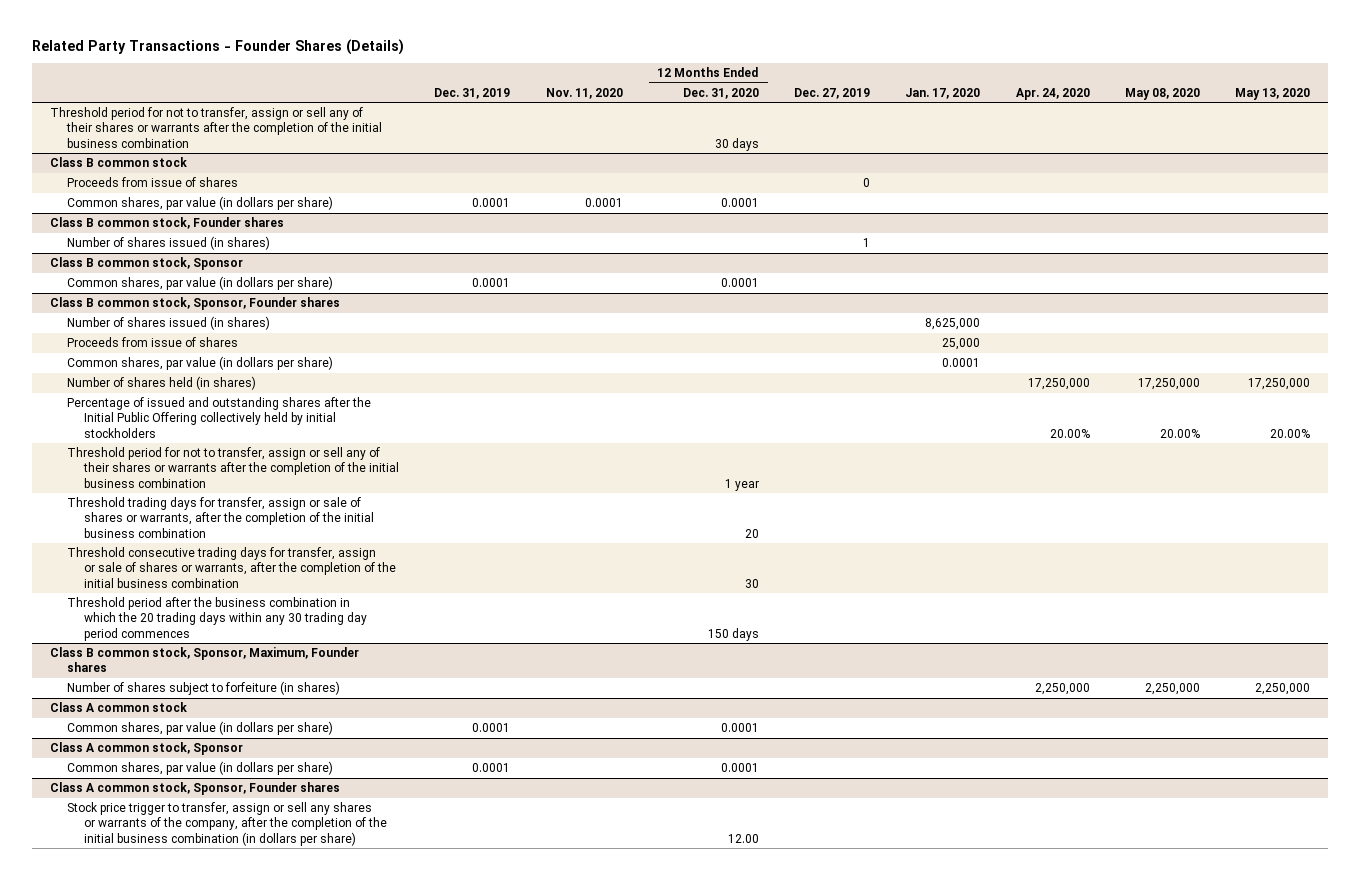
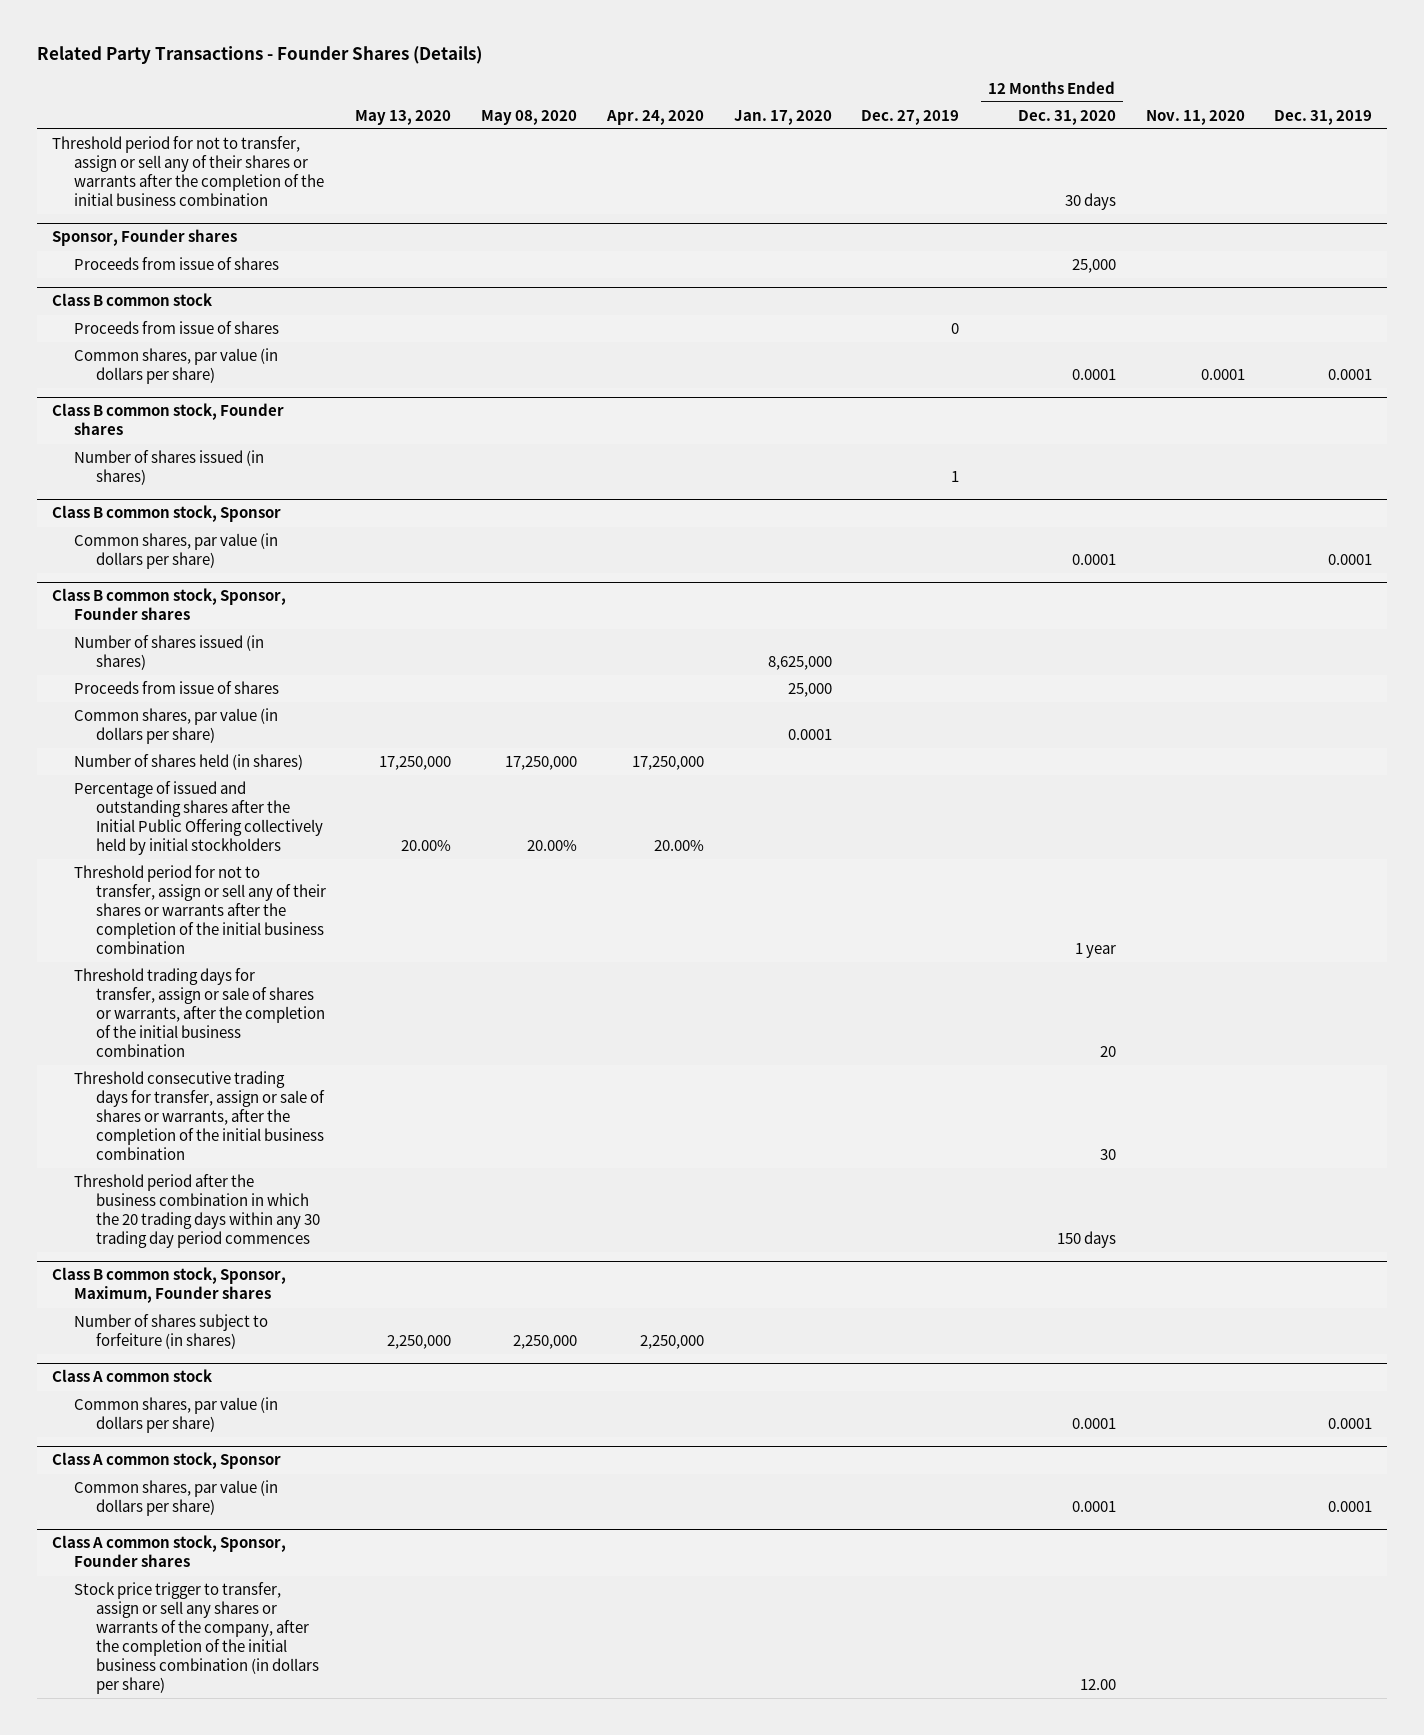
none -> [51,229,237,247] Sponsor, Founder shares
none -> [73,256,279,270] Proceeds from issue of shares

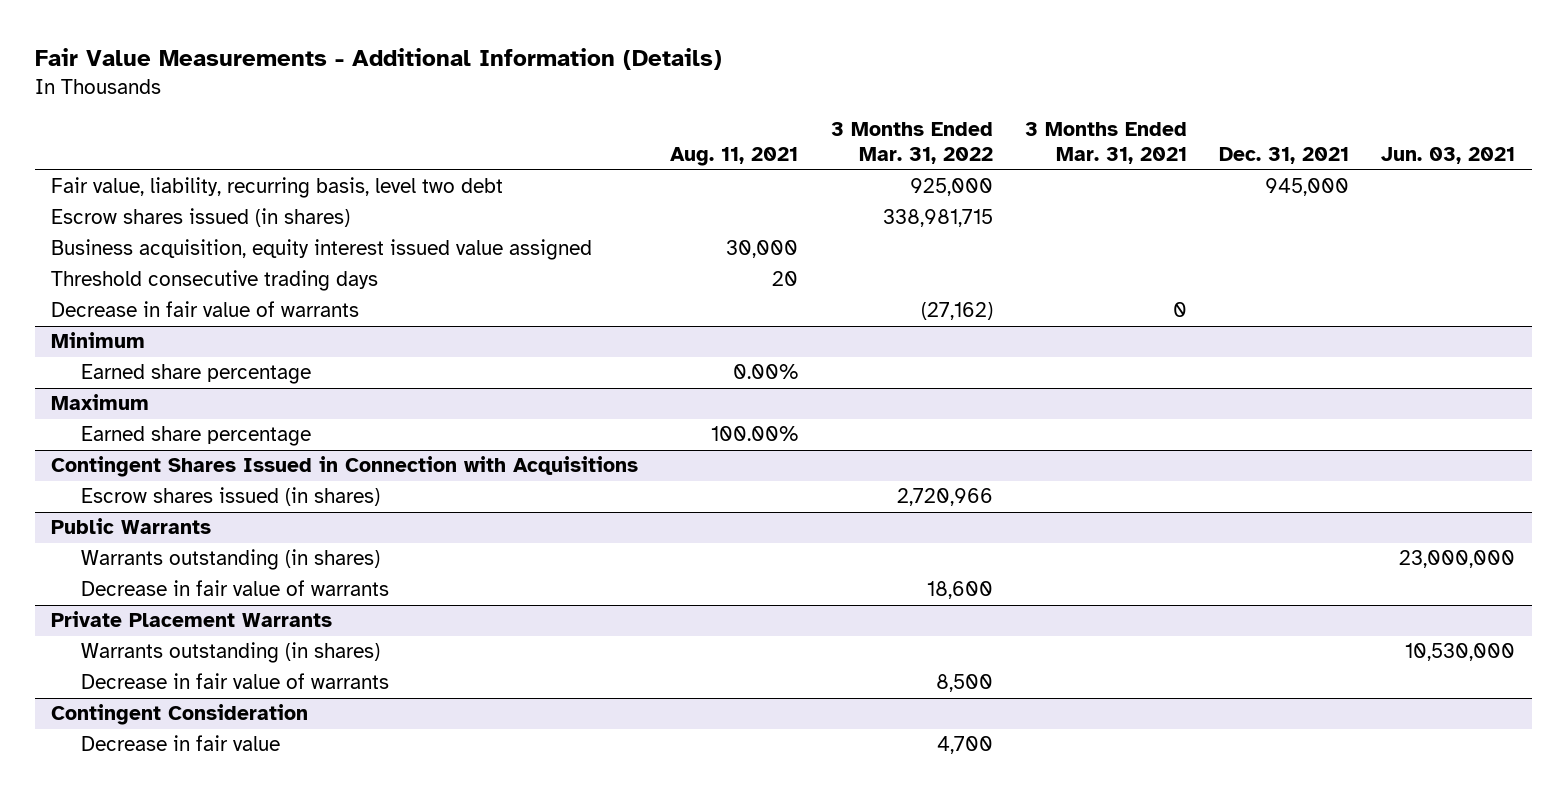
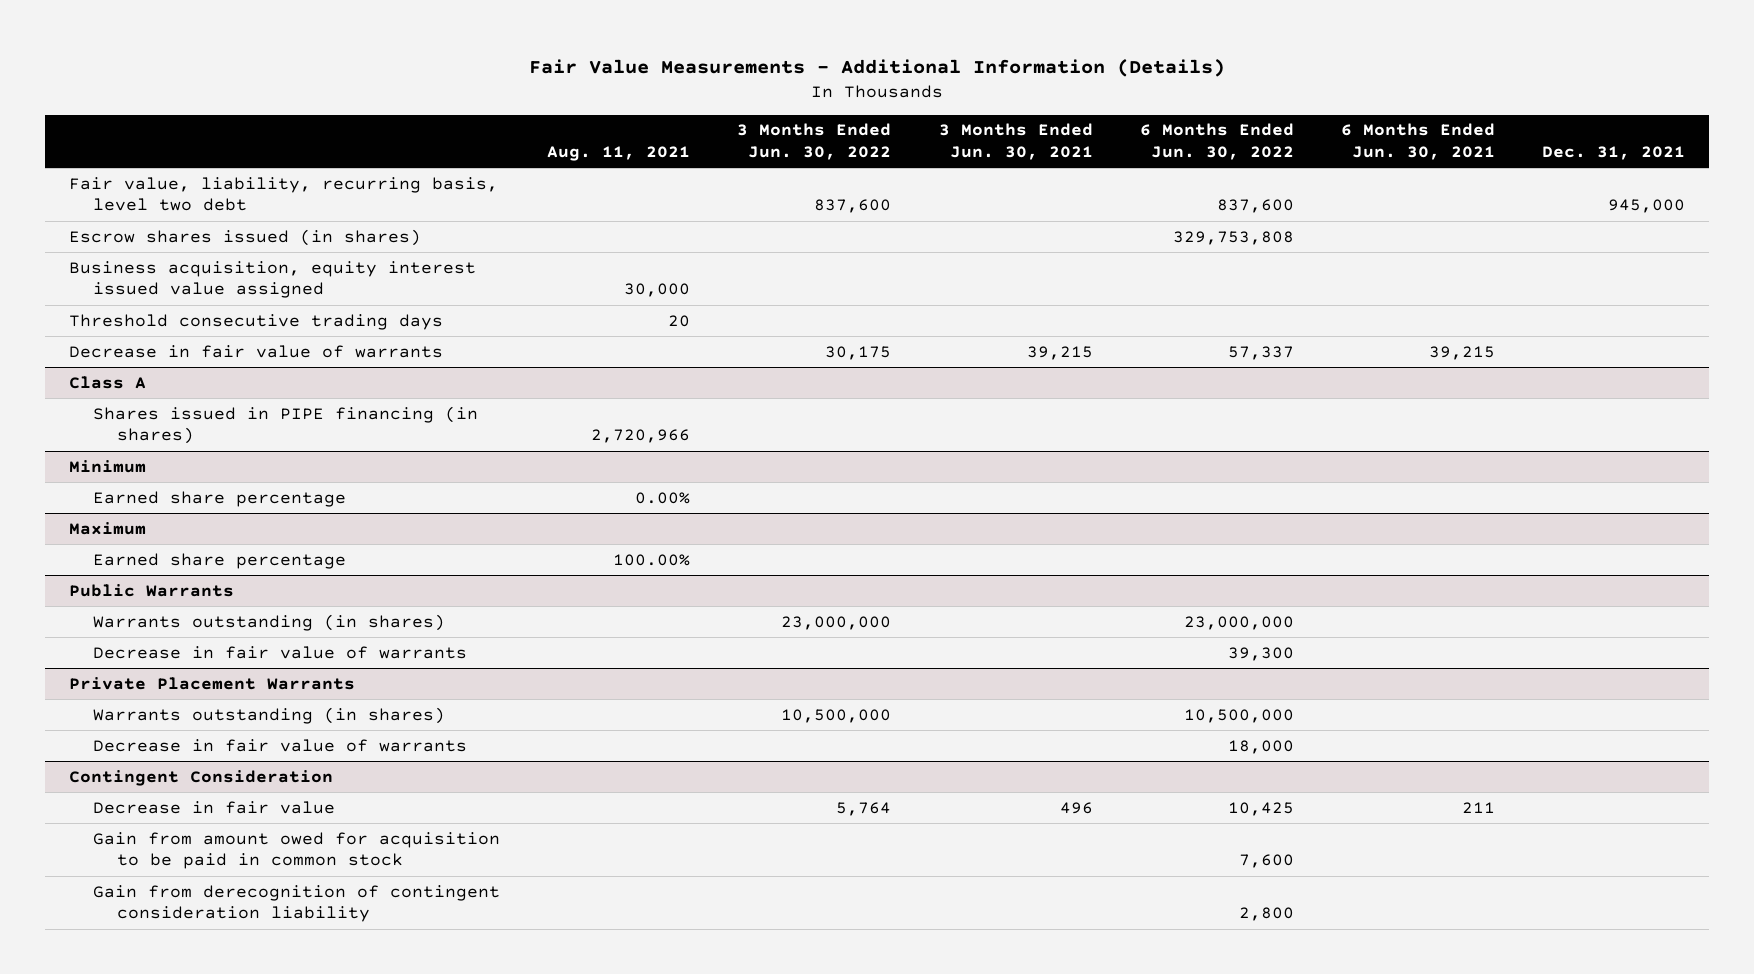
[830,122,993,165] 3 Months Ended Mar. 31, 2022 -> none
[1024,122,1187,165] 3 Months Ended Mar. 31, 2021 -> none
[1381,147,1516,165] Jun. 03, 2021 -> none
none -> [737,123,892,161] 3 Months Ended Jun. 30, 2022
none -> [938,123,1093,161] 3 Months Ended Jun. 30, 2021
none -> [1139,123,1294,161] 6 Months Ended Jun. 30, 2022
none -> [1341,123,1496,161] 6 Months Ended Jun. 30, 2021
none -> [68,375,146,389] Class A
none -> [92,405,478,445] Shares issued in PIPE financing (in shares)
[51,456,639,478] Contingent Shares Issued in Connection with Acquisitions -> none
[81,487,381,507] Escrow shares issued (in shares) -> none
none -> [92,831,500,870] Gain from amount owed for acquisition to be paid in common stock
none -> [92,884,500,923] Gain from derecognition of contingent consideration liability

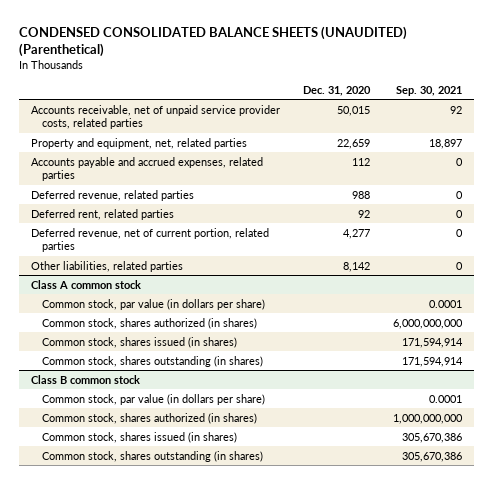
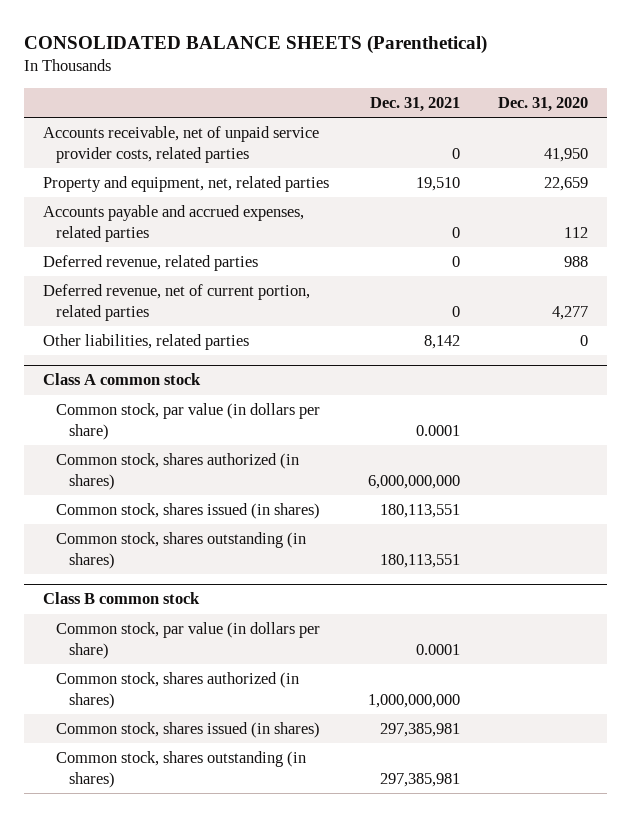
[19,25,408,58] CONDENSED CONSOLIDATED BALANCE SHEETS (UNAUDITED) (Parenthetical) -> [24,35,488,55] CONSOLIDATED BALANCE SHEETS (Parenthetical)
[395,85,462,96] Sep. 30, 2021 -> none
none -> [369,96,460,112] Dec. 31, 2021
[336,105,370,116] 50,015 -> [544,147,589,162] 41,950
[30,208,174,220] Deferred rent, related parties -> none
[342,261,370,272] 8,142 -> [580,334,589,346] 0

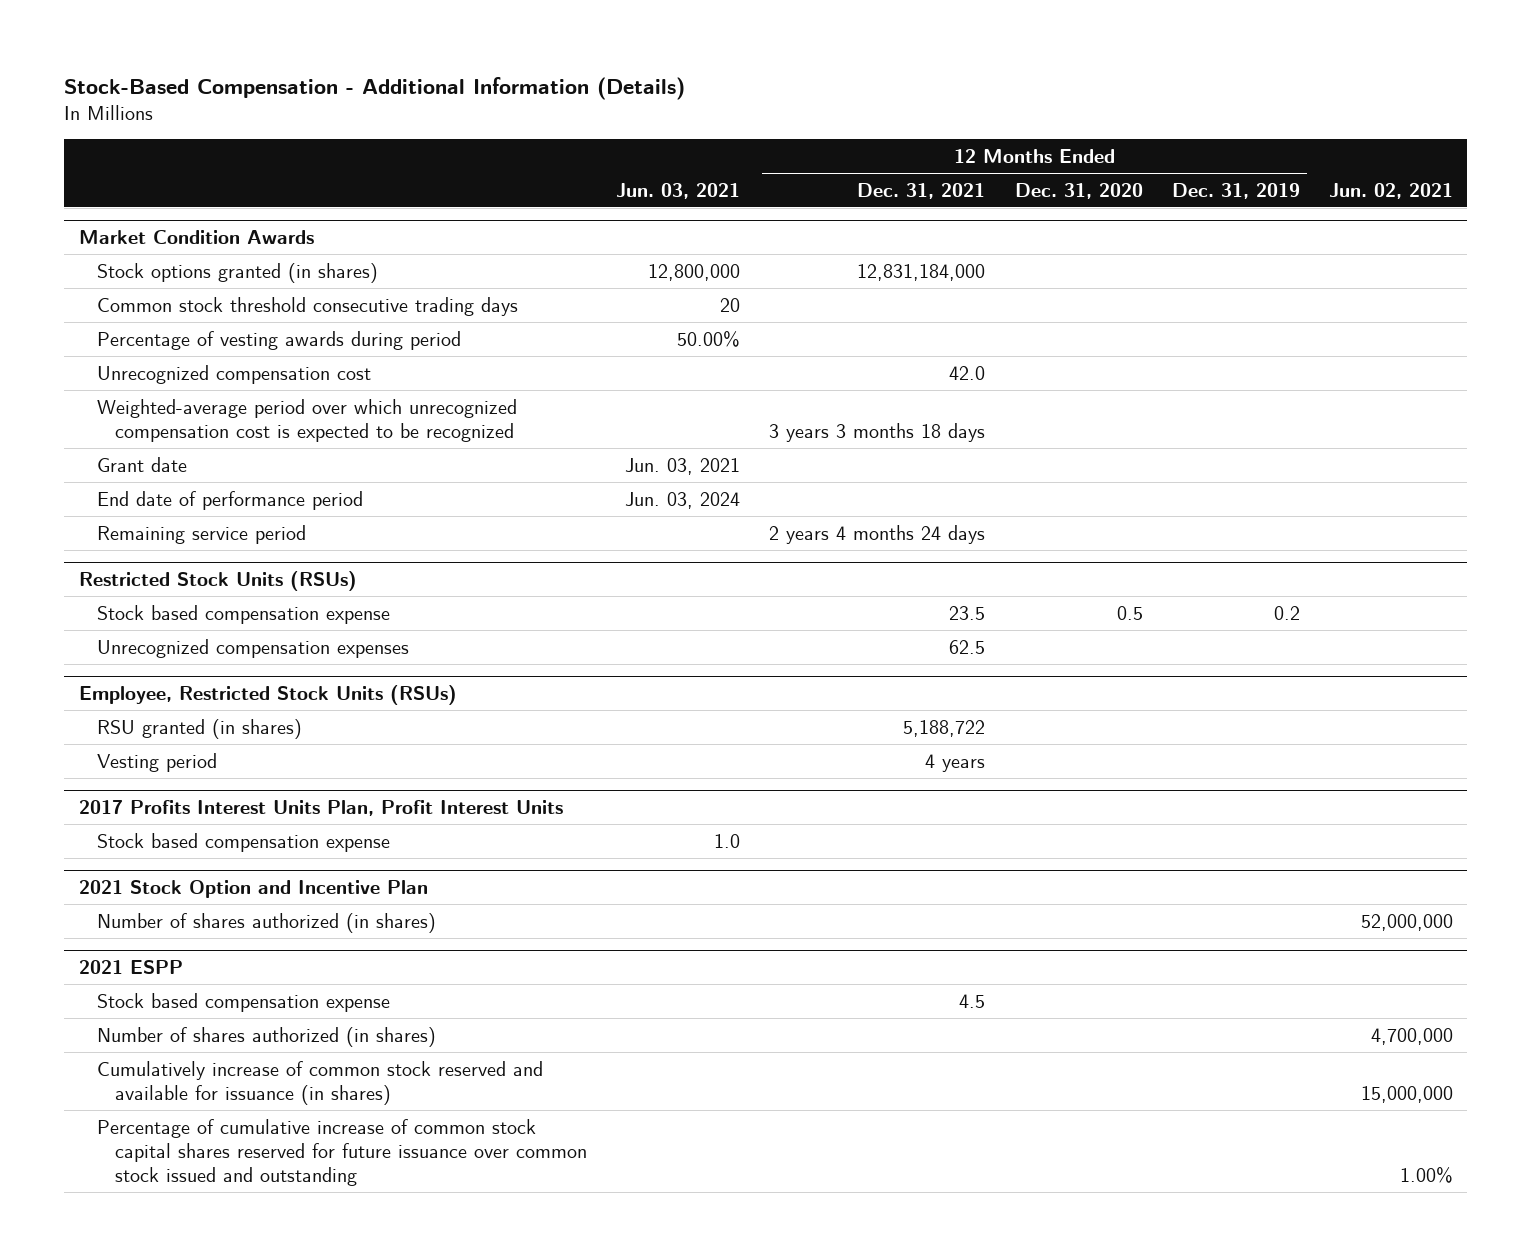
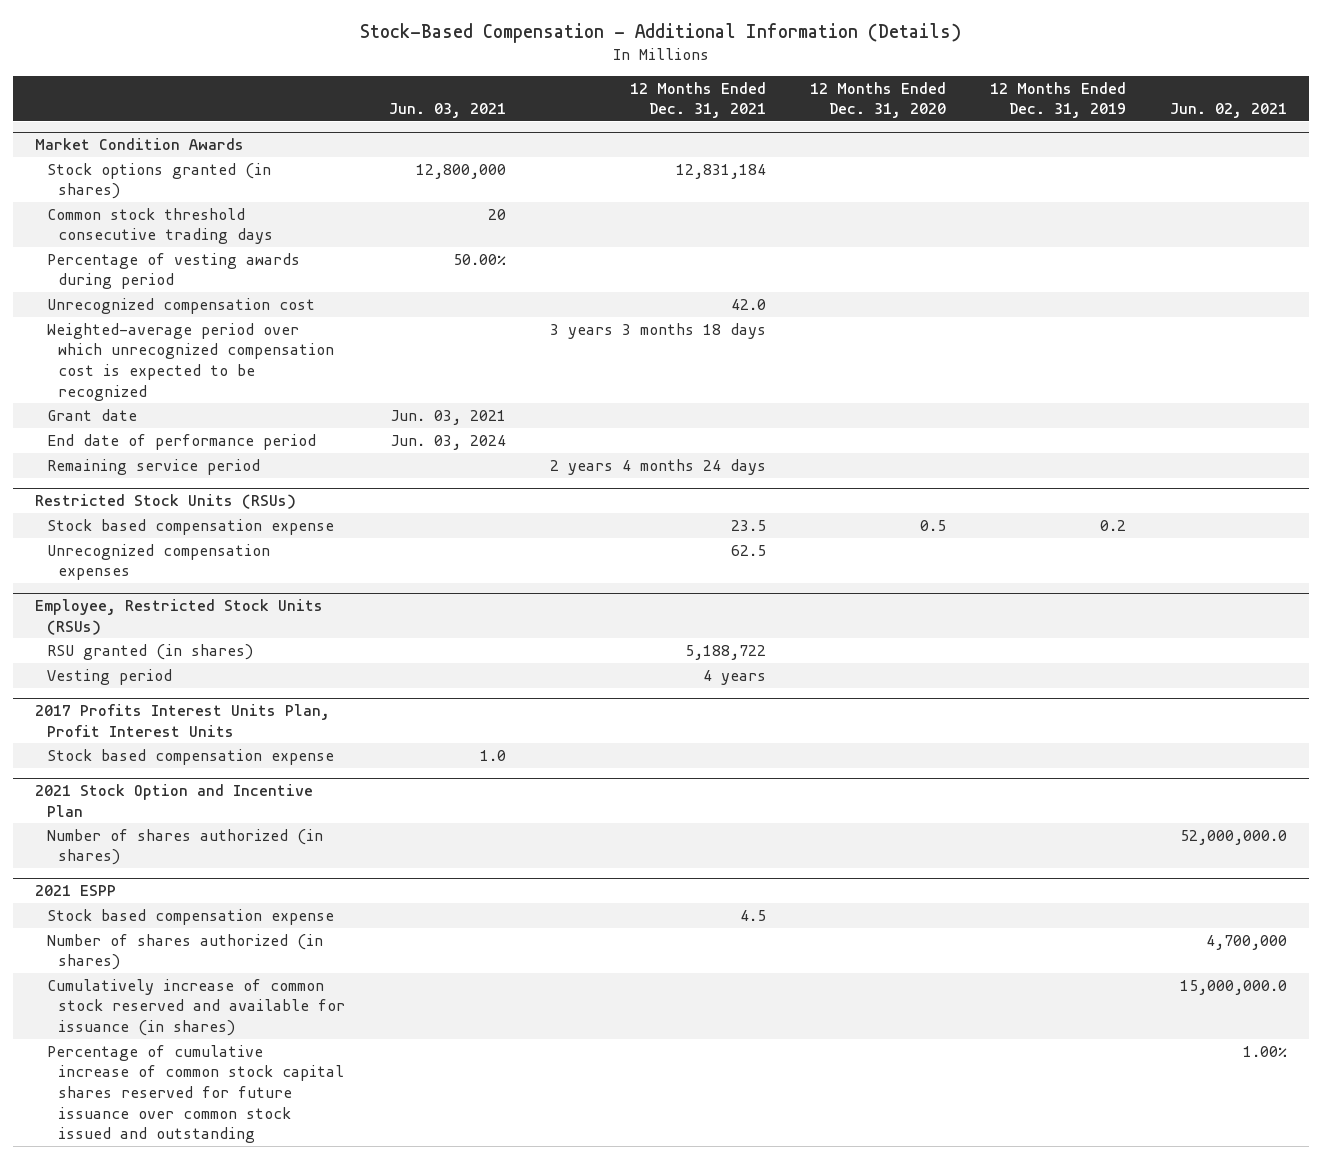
[857,263,986,281] 12,831,184,000 -> [676,163,767,179] 12,831,184
[1360,913,1453,931] 52,000,000 -> [1180,829,1288,845] 52,000,000.0
[1360,1085,1453,1103] 15,000,000 -> [1180,979,1288,995] 15,000,000.0

